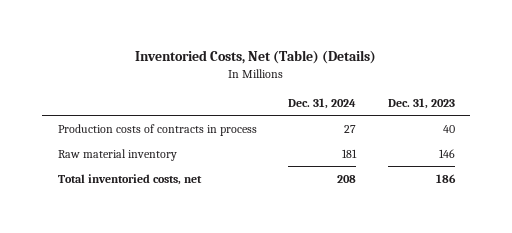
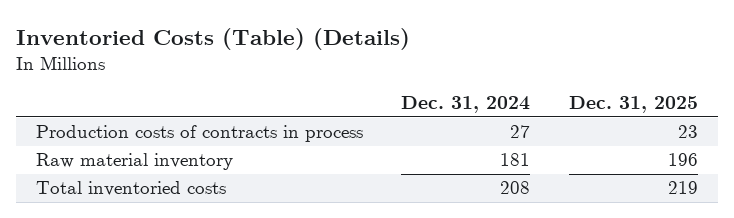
[135,50,377,65] Inventoried Costs, Net (Table) (Details) -> [16,28,411,51] Inventoried Costs (Table) (Details)
[387,97,455,109] Dec. 31, 2023 -> none
none -> [569,96,699,114] Dec. 31, 2025
[57,173,202,185] Total inventoried costs, net -> [35,181,226,197] Total inventoried costs

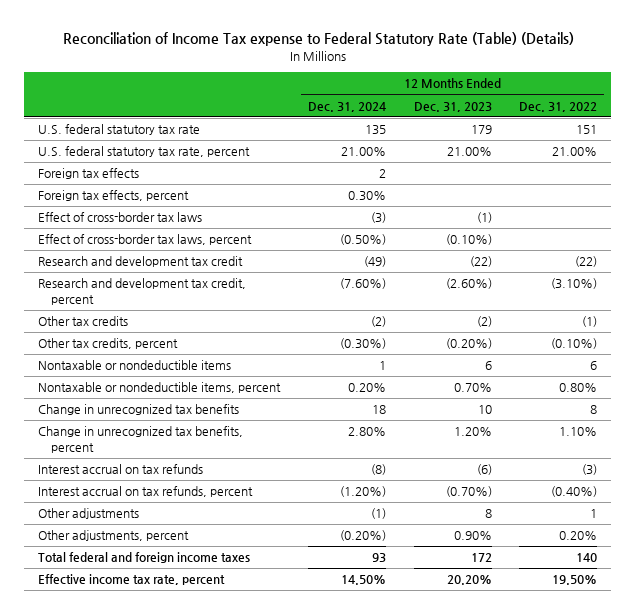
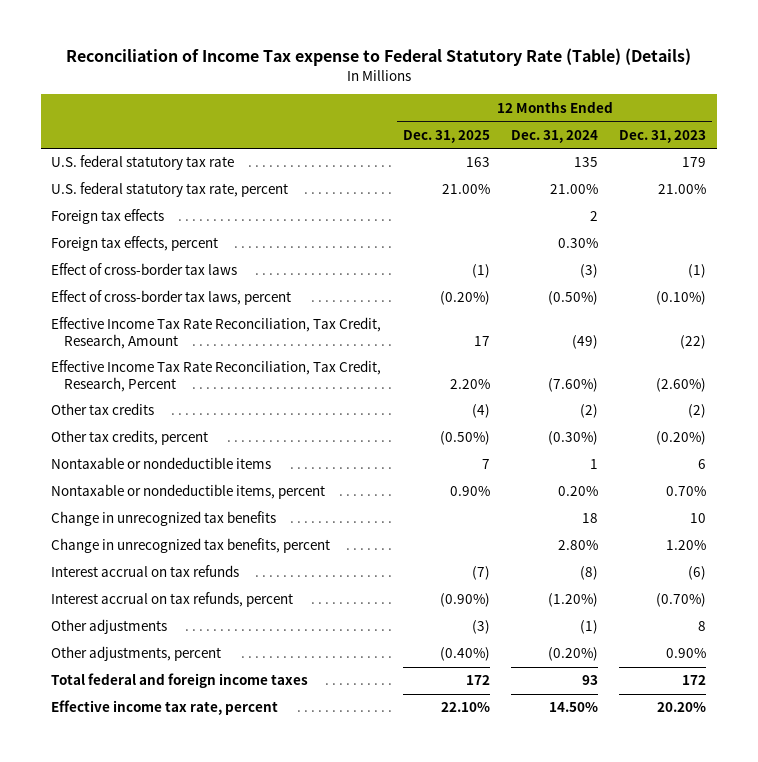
[519,101,598,112] Dec. 31, 2022 -> none
none -> [402,129,490,143] Dec. 31, 2025
[38,256,244,268] Research and development tax credit -> [51,317,382,349] Effective Income Tax Rate Reconciliation, Tax Credit, Research, Amount
[38,278,247,305] Research and development tax credit, percent -> [51,360,382,392] Effective Income Tax Rate Reconciliation, Tax Credit, Research, Percent

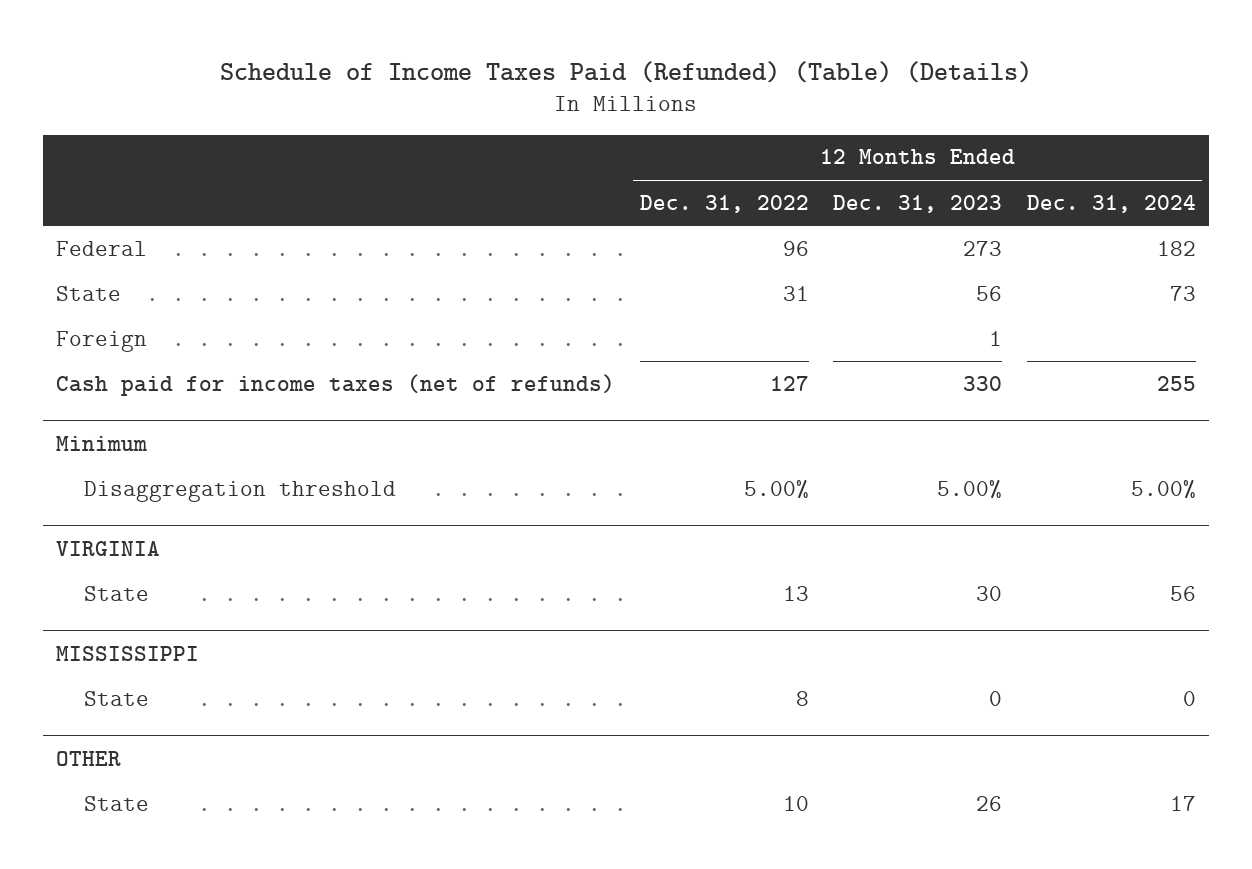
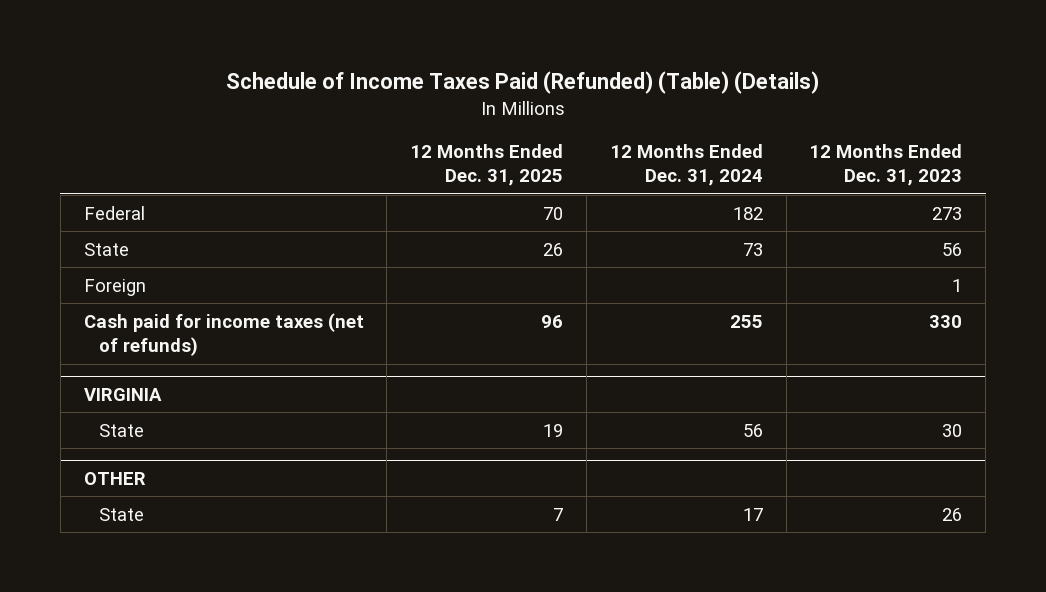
[639,194,809,213] Dec. 31, 2022 -> none
none -> [410,144,564,187] 12 Months Ended Dec. 31, 2025
[55,435,147,451] Minimum -> none
[83,480,396,502] Disaggregation threshold -> none
[55,645,199,661] MISSISSIPPI -> none
[83,690,149,706] State -> none

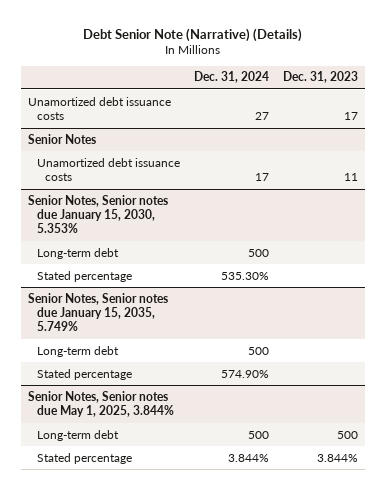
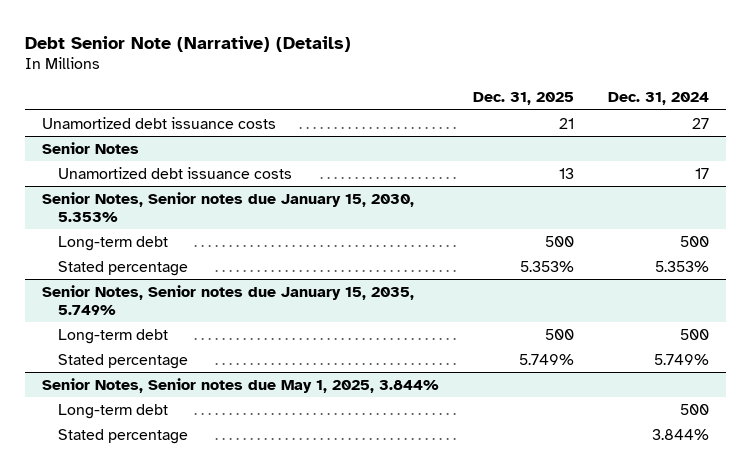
[283,71,359,84] Dec. 31, 2023 -> none
none -> [472,92,574,106] Dec. 31, 2025
[220,271,269,280] 535.30% -> [654,260,709,272] 5.353%
[220,369,269,378] 574.90% -> [653,353,709,365] 5.749%

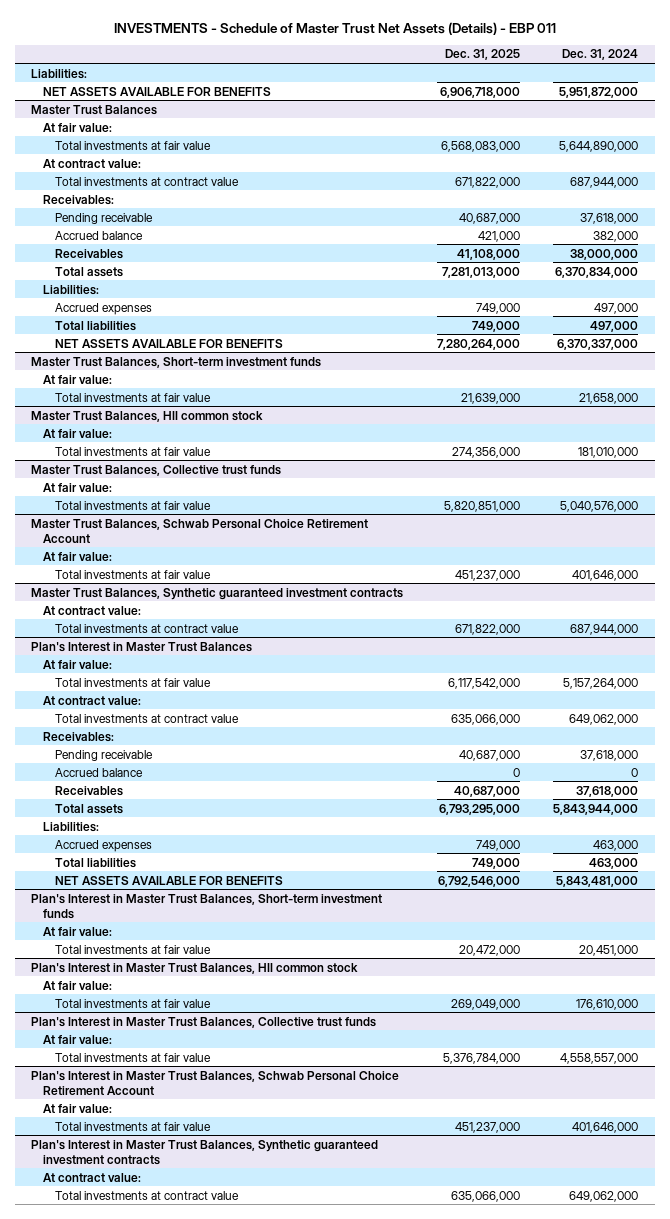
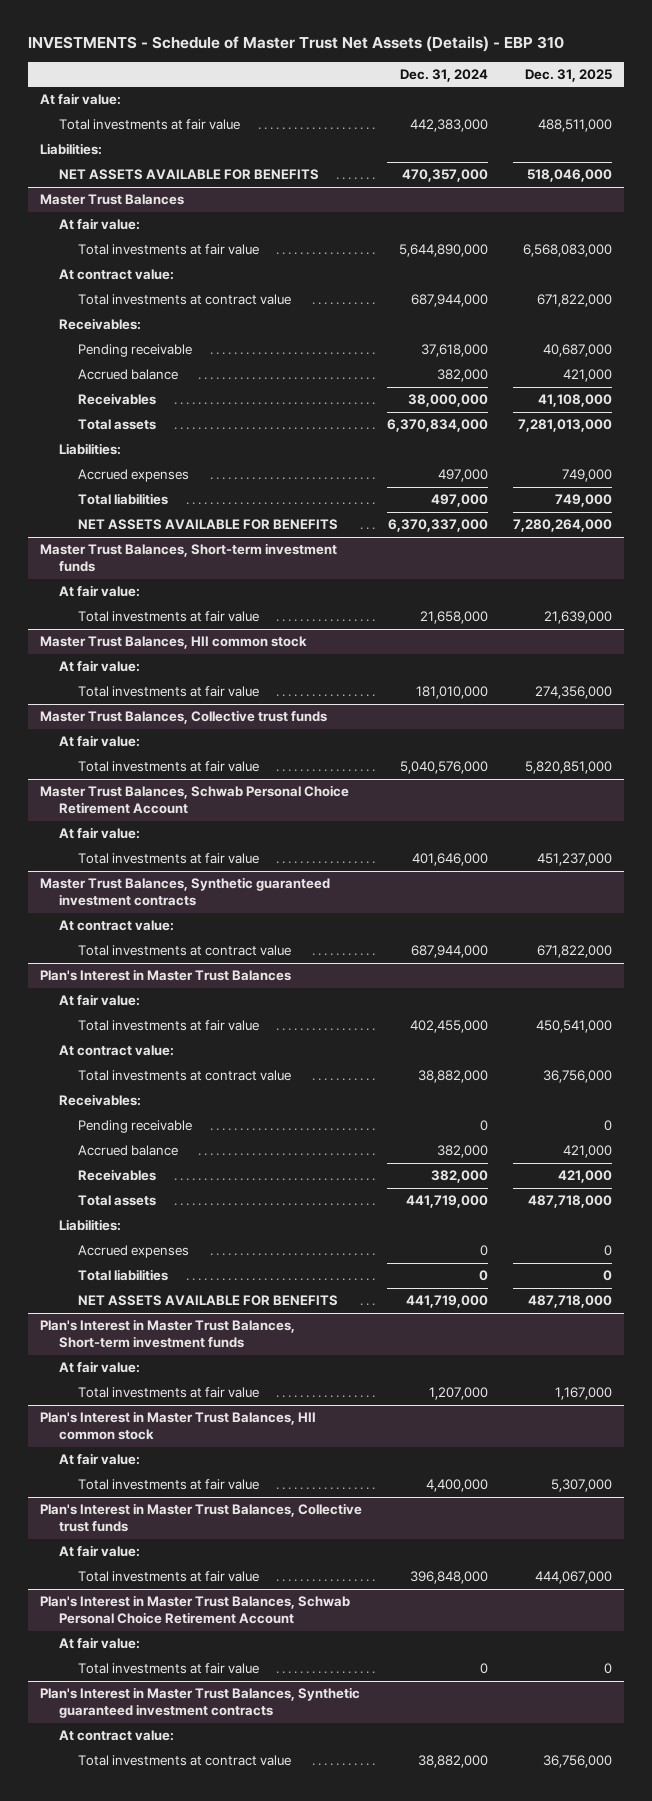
[113,21,556,35] INVESTMENTS - Schedule of Master Trust Net Assets (Details) - EBP 011 -> [27,36,564,53] INVESTMENTS - Schedule of Master Trust Net Assets (Details) - EBP 310
none -> [40,93,122,106] At fair value:
none -> [59,119,241,131] Total investments at fair value
[439,86,520,98] 6,906,718,000 -> [527,169,613,183] 518,046,000
[559,86,639,98] 5,951,872,000 -> [402,169,489,183] 470,357,000
[447,677,520,689] 6,117,542,000 -> [536,1020,613,1034] 450,541,000
[563,677,639,689] 5,157,264,000 -> [410,1020,489,1034] 402,455,000
[450,713,520,725] 635,066,000 -> [543,1070,613,1084] 36,756,000
[569,713,639,725] 649,062,000 -> [418,1070,489,1084] 38,882,000
[458,749,520,761] 40,687,000 -> [604,1120,613,1132] 0
[580,749,639,761] 37,618,000 -> [480,1120,489,1132] 0
[512,767,520,777] 0 -> [563,1145,613,1159] 421,000
[631,767,639,777] 0 -> [437,1145,489,1159] 382,000
[453,785,520,797] 40,687,000 -> [558,1170,613,1184] 421,000
[576,785,639,797] 37,618,000 -> [431,1170,489,1184] 382,000
[438,803,520,815] 6,793,295,000 -> [528,1195,613,1209] 487,718,000
[553,803,639,815] 5,843,944,000 -> [406,1195,489,1209] 441,719,000
[475,839,520,851] 749,000 -> [604,1245,613,1257] 0
[593,839,639,851] 463,000 -> [480,1245,489,1257] 0
[471,857,520,869] 749,000 -> [603,1270,613,1282] 0
[589,857,639,869] 463,000 -> [479,1270,489,1282] 0
[437,875,520,887] 6,792,546,000 -> [528,1295,613,1309] 487,718,000
[556,875,639,887] 5,843,481,000 -> [406,1295,489,1309] 441,719,000
[458,944,520,956] 20,472,000 -> [555,1387,613,1401] 1,167,000
[579,944,639,956] 20,451,000 -> [429,1387,489,1401] 1,207,000
[450,998,520,1010] 269,049,000 -> [551,1479,613,1493] 5,307,000
[576,998,639,1010] 176,610,000 -> [426,1479,489,1493] 4,400,000
[442,1052,520,1064] 5,376,784,000 -> [535,1571,613,1585] 444,067,000
[560,1052,639,1064] 4,558,557,000 -> [410,1571,489,1585] 396,848,000
[454,1121,520,1133] 451,237,000 -> [604,1663,613,1675] 0
[572,1121,639,1133] 401,646,000 -> [480,1663,489,1675] 0
[450,1190,520,1202] 635,066,000 -> [543,1755,613,1769] 36,756,000
[569,1190,639,1202] 649,062,000 -> [418,1755,489,1769] 38,882,000

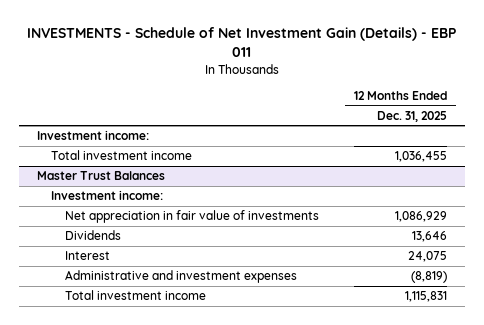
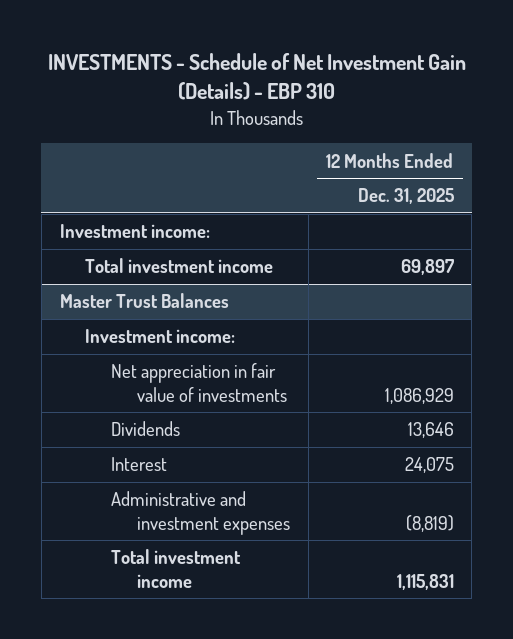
[26,27,456,58] INVESTMENTS - Schedule of Net Investment Gain (Details) - EBP 011 -> [47,53,466,101] INVESTMENTS - Schedule of Net Investment Gain (Details) - EBP 310
[395,151,448,163] 1,036,455 -> [400,259,454,276] 69,897

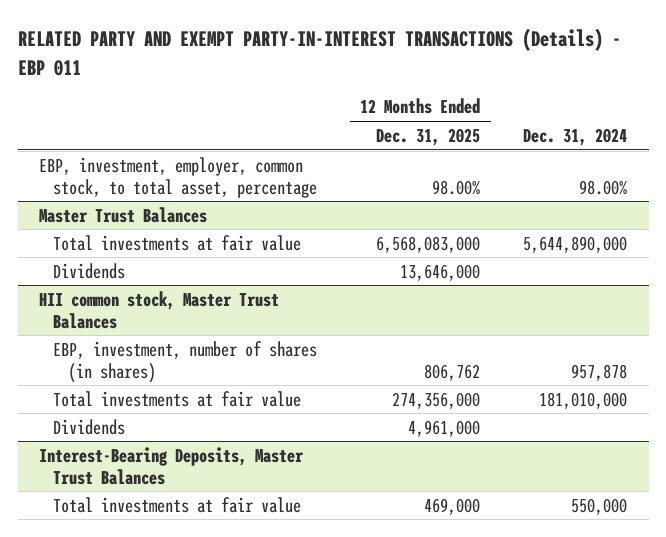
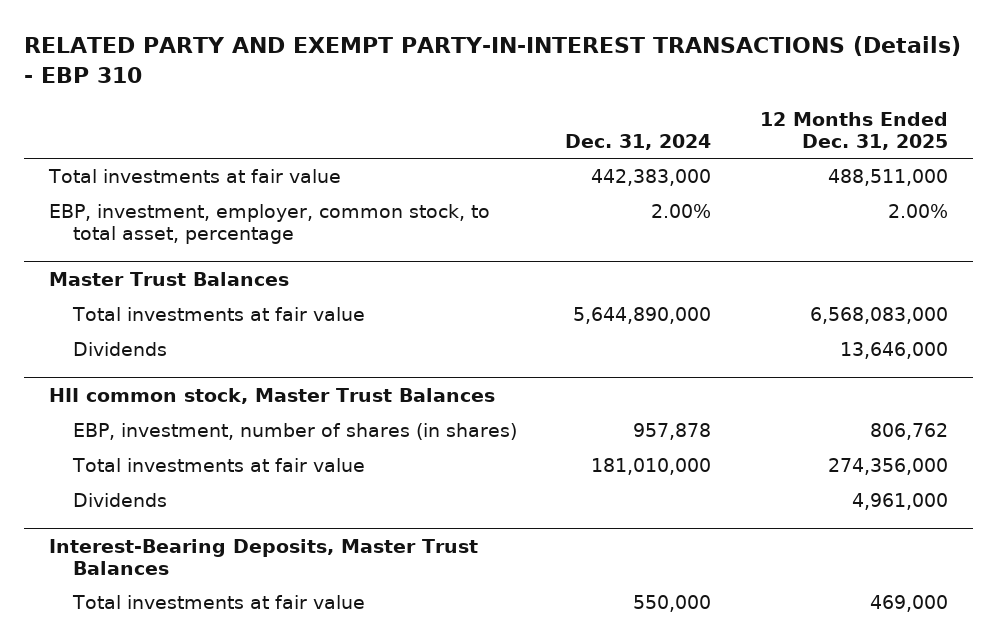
[17,28,621,76] RELATED PARTY AND EXEMPT PARTY-IN-INTEREST TRANSACTIONS (Details) - EBP 011 -> [24,36,962,83] RELATED PARTY AND EXEMPT PARTY-IN-INTEREST TRANSACTIONS (Details) - EBP 310
none -> [47,169,341,184] Total investments at fair value
[432,179,481,195] 98.00% -> [888,204,949,219] 2.00%
[579,179,628,195] 98.00% -> [651,204,712,219] 2.00%

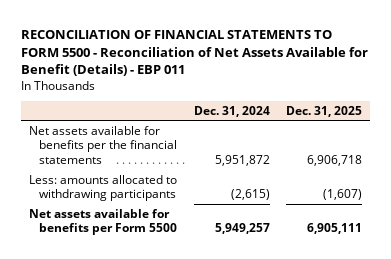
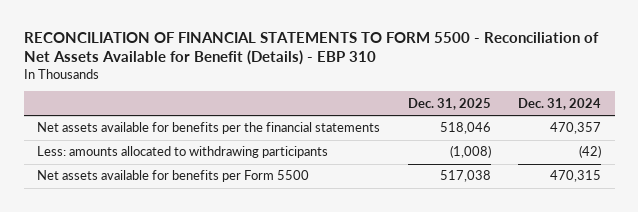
[21,29,369,77] RECONCILIATION OF FINANCIAL STATEMENTS TO FORM 5500 - Reconciliation of Net Assets Available for Benefit (Details) - EBP 011 -> [23,31,599,66] RECONCILIATION OF FINANCIAL STATEMENTS TO FORM 5500 - Reconciliation of Net Assets Available for Benefit (Details) - EBP 310
[214,155,270,167] 5,951,872 -> [550,122,602,135] 470,357
[306,155,362,167] 6,906,718 -> [439,122,491,135] 518,046
[230,189,270,201] (2,615) -> [579,145,602,159] (42)
[322,189,362,201] (1,607) -> [449,145,491,159] (1,008)
[214,223,270,235] 5,949,257 -> [550,170,602,183] 470,315
[306,223,362,235] 6,905,111 -> [439,170,491,183] 517,038

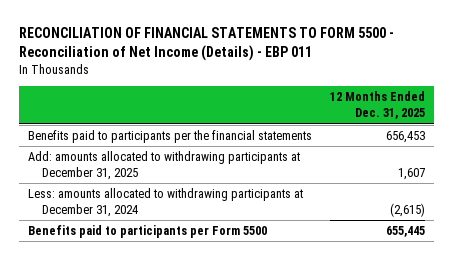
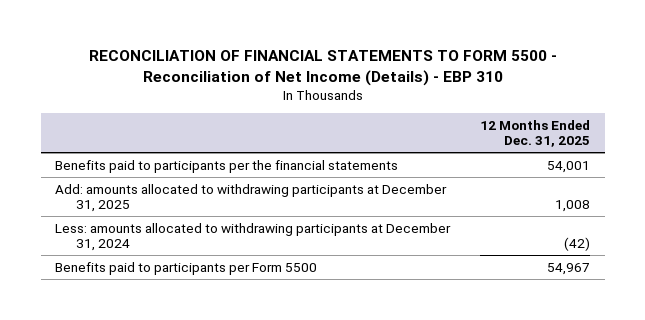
[18,27,394,62] RECONCILIATION OF FINANCIAL STATEMENTS TO FORM 5500 - Reconciliation of Net Income (Details) - EBP 011 -> [88,50,557,86] RECONCILIATION OF FINANCIAL STATEMENTS TO FORM 5500 - Reconciliation of Net Income (Details) - EBP 310
[386,131,426,144] 656,453 -> [547,160,591,173] 54,001
[398,168,426,181] 1,607 -> [555,200,591,213] 1,008
[390,203,426,218] (2,615) -> [564,237,591,252] (42)
[386,226,426,238] 655,445 -> [547,262,591,275] 54,967

